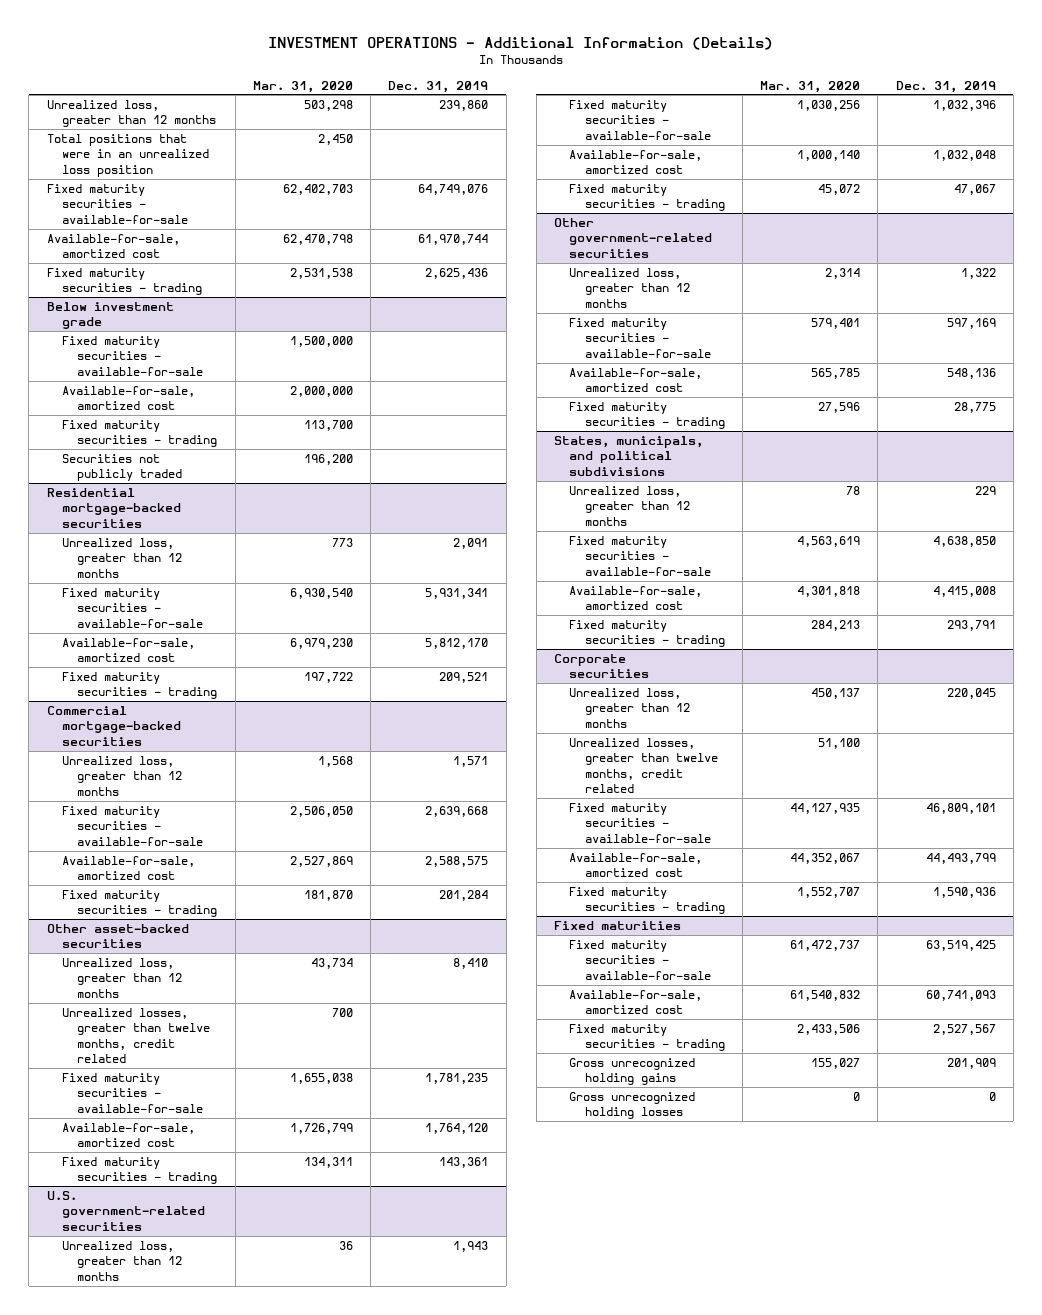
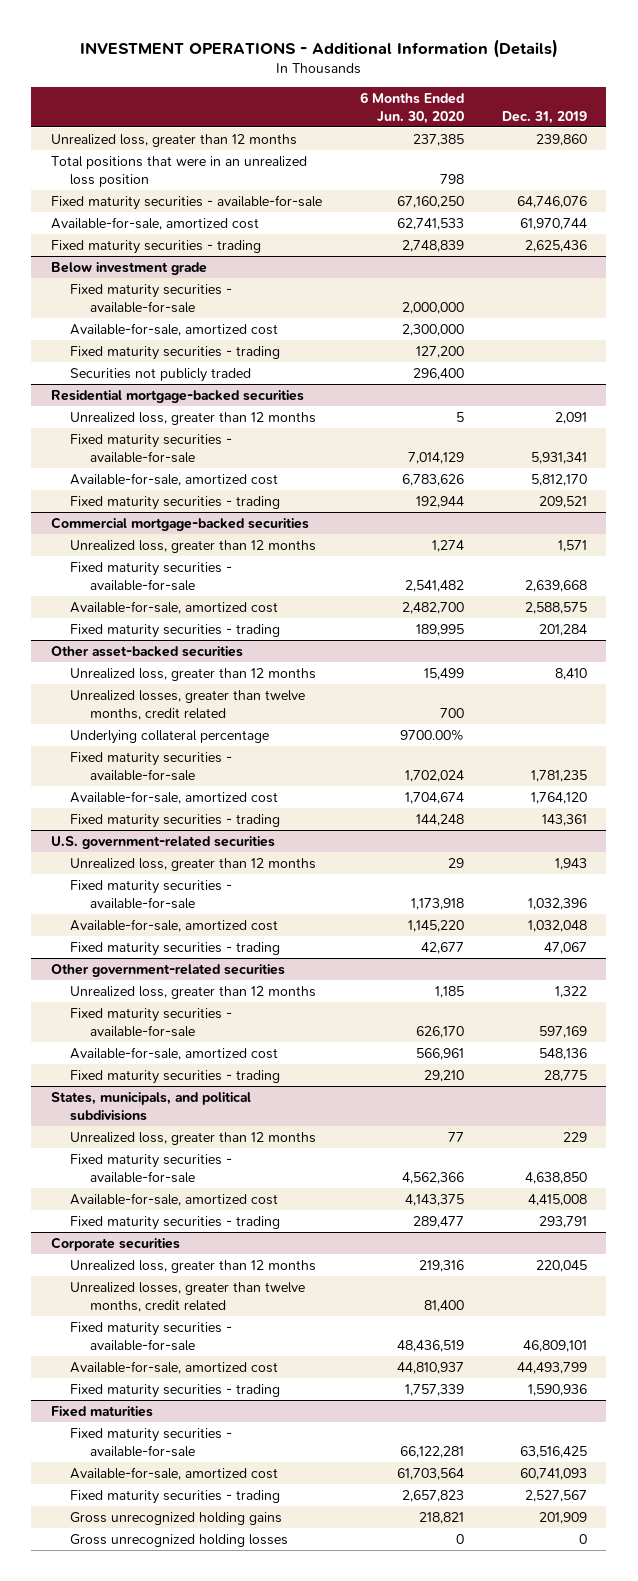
[252,80,353,93] Mar. 31, 2020 -> none
none -> [359,92,464,124] 6 Months Ended Jun. 30, 2020
[418,183,489,195] 64,749,076 -> [516,196,587,209] 64,746,076
none -> [70,730,270,745] Underlying collateral percentage
[925,939,996,951] 63,519,425 -> [519,1445,587,1458] 63,516,425

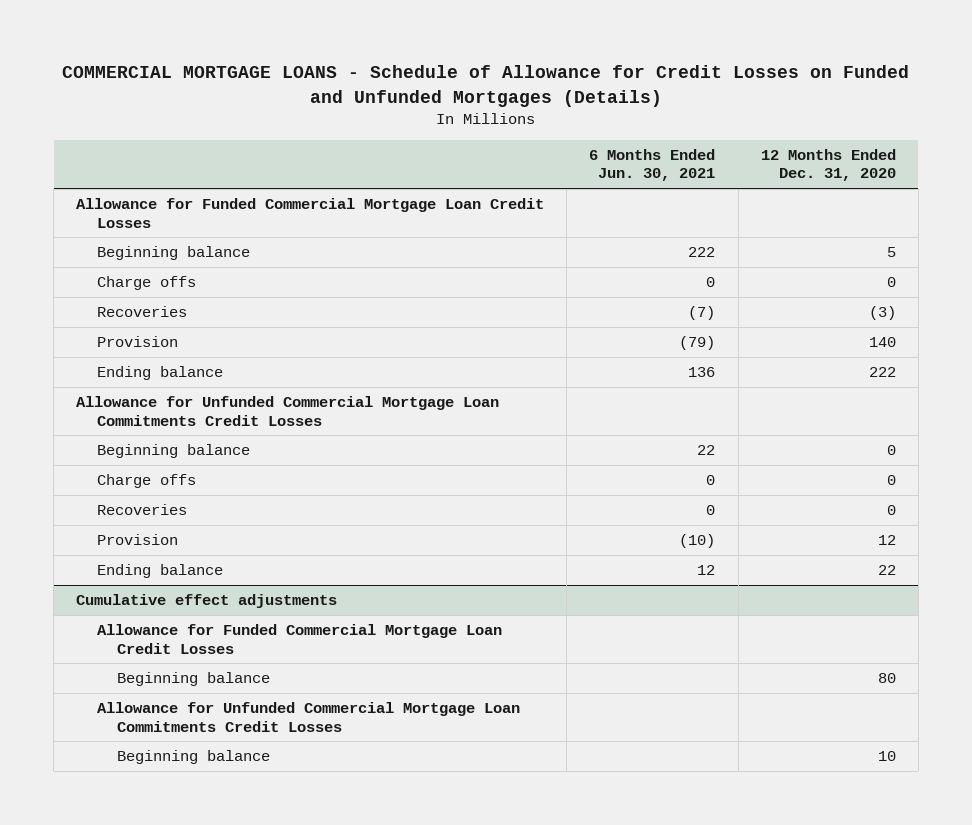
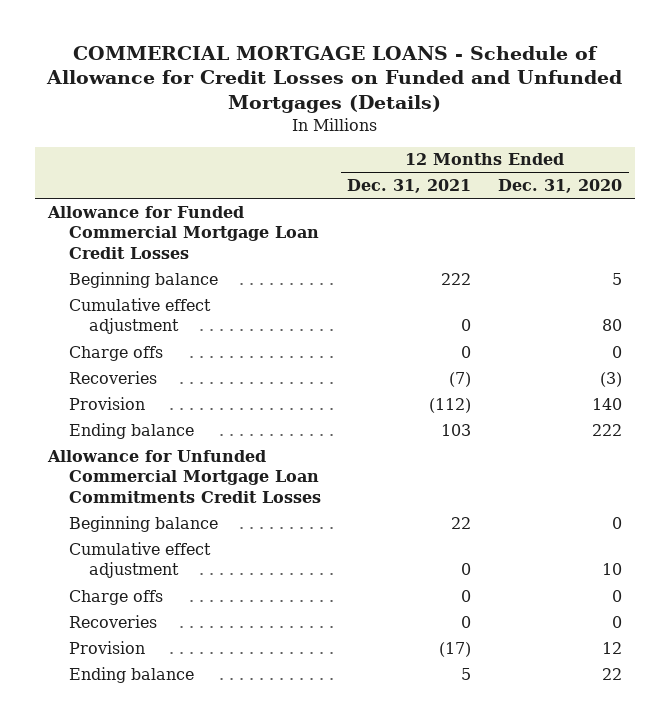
[589,148,716,182] 6 Months Ended Jun. 30, 2021 -> none
none -> [347,179,472,194] Dec. 31, 2021
none -> [68,297,211,335] Cumulative effect adjustment
none -> [68,541,211,579] Cumulative effect adjustment
[76,594,338,609] Cumulative effect adjustments -> none
[96,624,502,654] Allowance for Funded Commercial Mortgage Loan Credit Losses -> none
[116,672,270,687] Beginning balance -> none
[96,702,520,732] Allowance for Unfunded Commercial Mortgage Loan Commitments Credit Losses -> none
[116,750,270,765] Beginning balance -> none

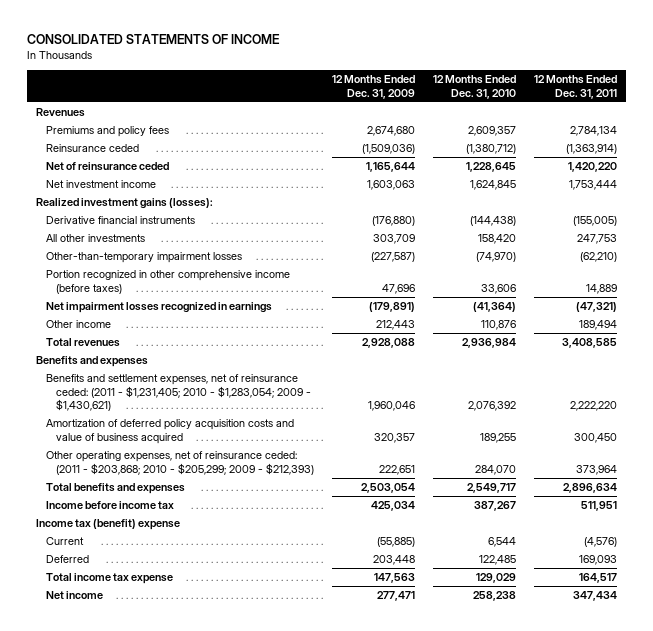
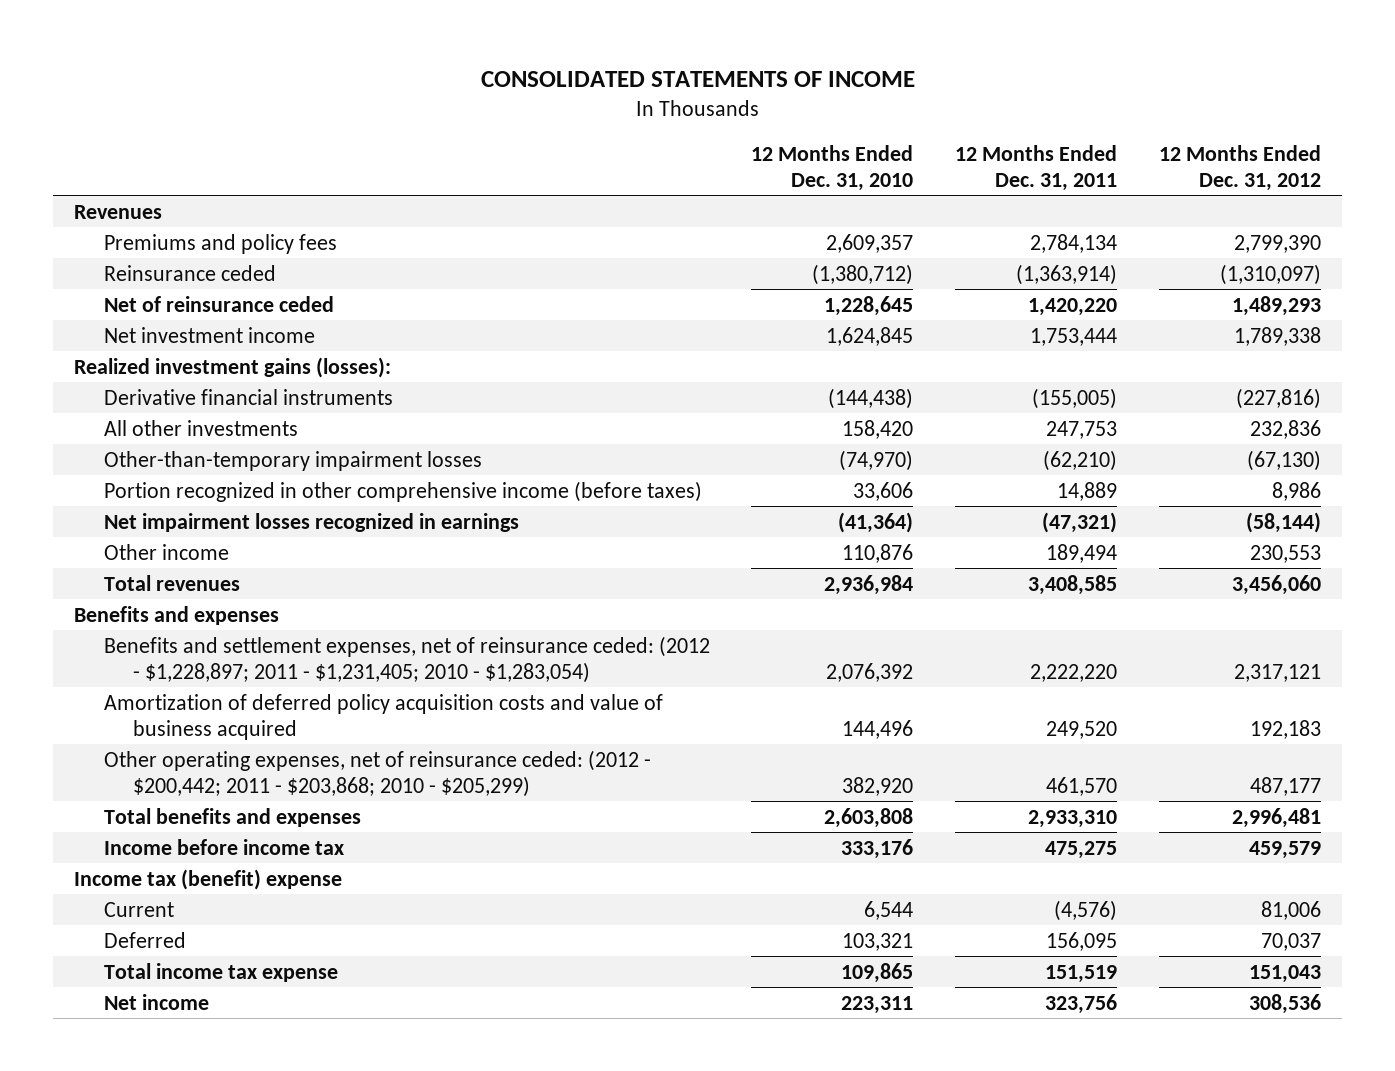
[331,75,415,99] 12 Months Ended Dec. 31, 2009 -> none
none -> [1159,144,1322,191] 12 Months Ended Dec. 31, 2012
[46,374,311,411] Benefits and settlement expenses, net of reinsurance ceded: (2011 - $1,231,405; 2010 - $1,283,054; 2009 - $1,430,621) -> [103,635,710,683] Benefits and settlement expenses, net of reinsurance ceded: (2012 - $1,228,897; 2011 - $1,231,405; 2010 - $1,283,054)
[480,432,517,443] 189,255 -> [842,719,914,739] 144,496
[574,432,618,443] 300,450 -> [1046,720,1118,739] 249,520
[46,451,314,475] Other operating expenses, net of reinsurance ceded: (2011 - $203,868; 2010 - $205,299; 2009 - $212,393) -> [103,749,651,797] Other operating expenses, net of reinsurance ceded: (2012 - $200,442; 2011 - $203,868; 2010 - $205,299)
[475,464,517,475] 284,070 -> [842,776,914,796] 382,920
[576,464,618,475] 373,964 -> [1046,776,1118,796] 461,570
[467,483,517,494] 2,549,717 -> [824,807,914,828] 2,603,808
[563,483,618,494] 2,896,634 -> [1028,809,1118,828] 2,933,310
[474,501,517,512] 387,267 -> [841,838,914,859] 333,176
[581,501,618,512] 511,951 -> [1045,840,1118,859] 475,275
[479,555,517,566] 122,485 -> [842,932,914,951] 103,321
[579,555,618,566] 169,093 -> [1046,931,1118,951] 156,095
[476,573,517,584] 129,029 -> [841,962,914,983] 109,865
[579,573,618,584] 164,517 -> [1045,964,1118,983] 151,519
[473,591,517,602] 258,238 -> [841,995,914,1014] 223,311
[573,591,618,602] 347,434 -> [1045,993,1118,1014] 323,756

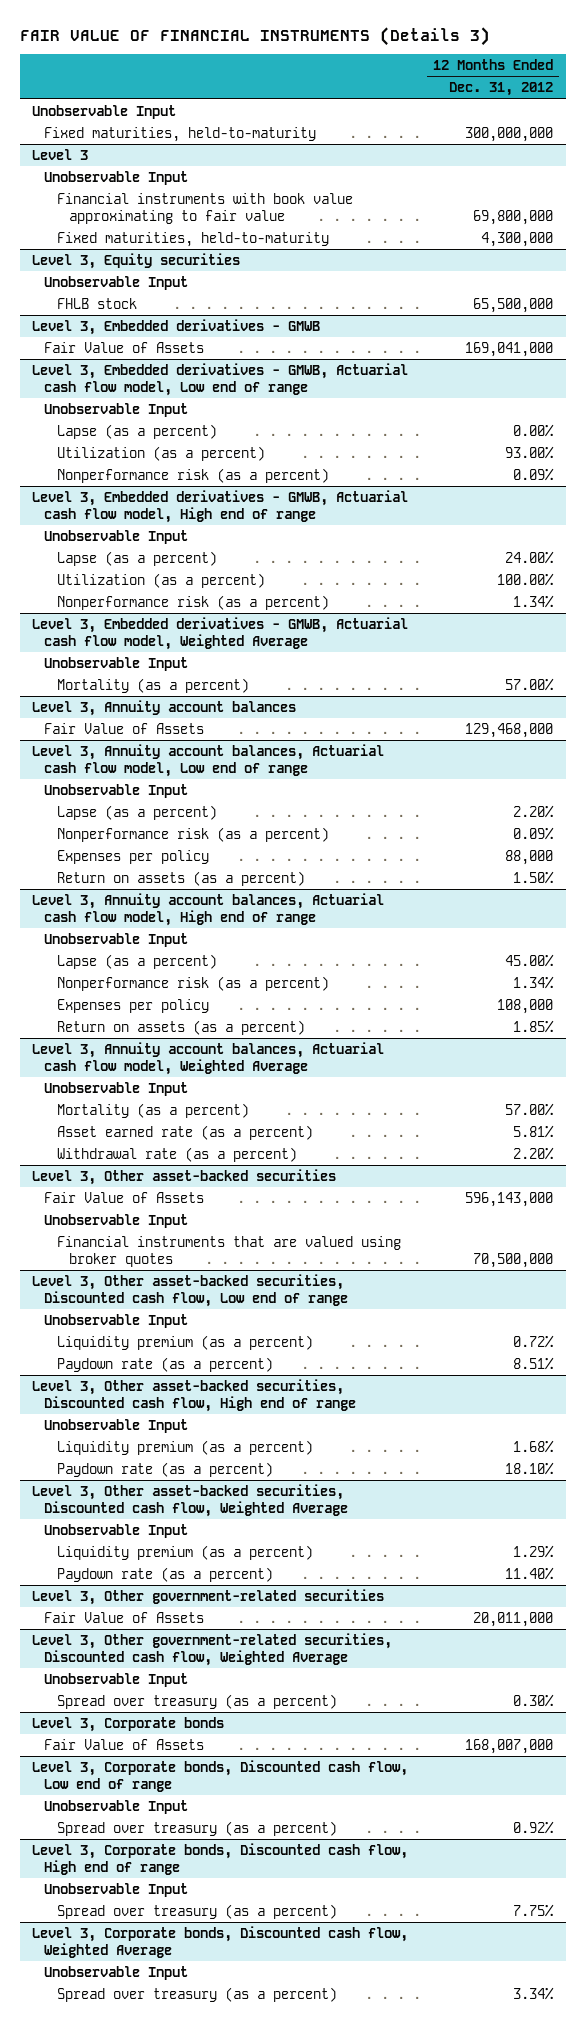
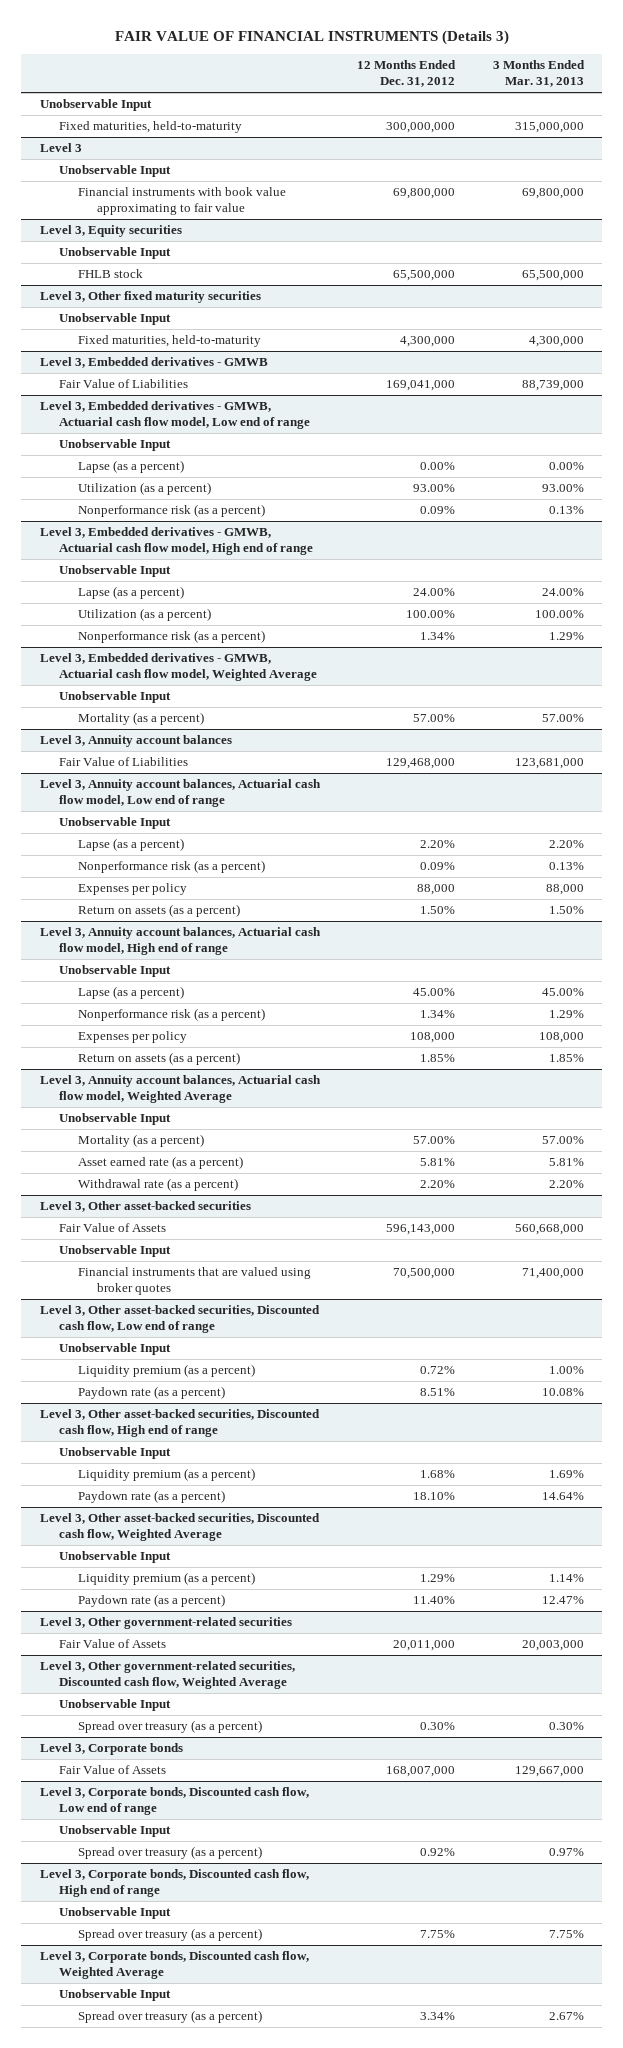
none -> [492,60,585,88] 3 Months Ended Mar. 31, 2013
[56,231,329,247] Fixed maturities, held-to-maturity -> none
none -> [39,291,261,304] Level 3, Other fixed maturity securities
none -> [58,313,171,326] Unobservable Input
none -> [77,335,261,348] Fixed maturities, held-to-maturity
[44,341,205,353] Fair Value of Assets -> [58,379,188,389] Fair Value of Liabilities
[44,722,205,734] Fair Value of Assets -> [58,757,188,767] Fair Value of Liabilities

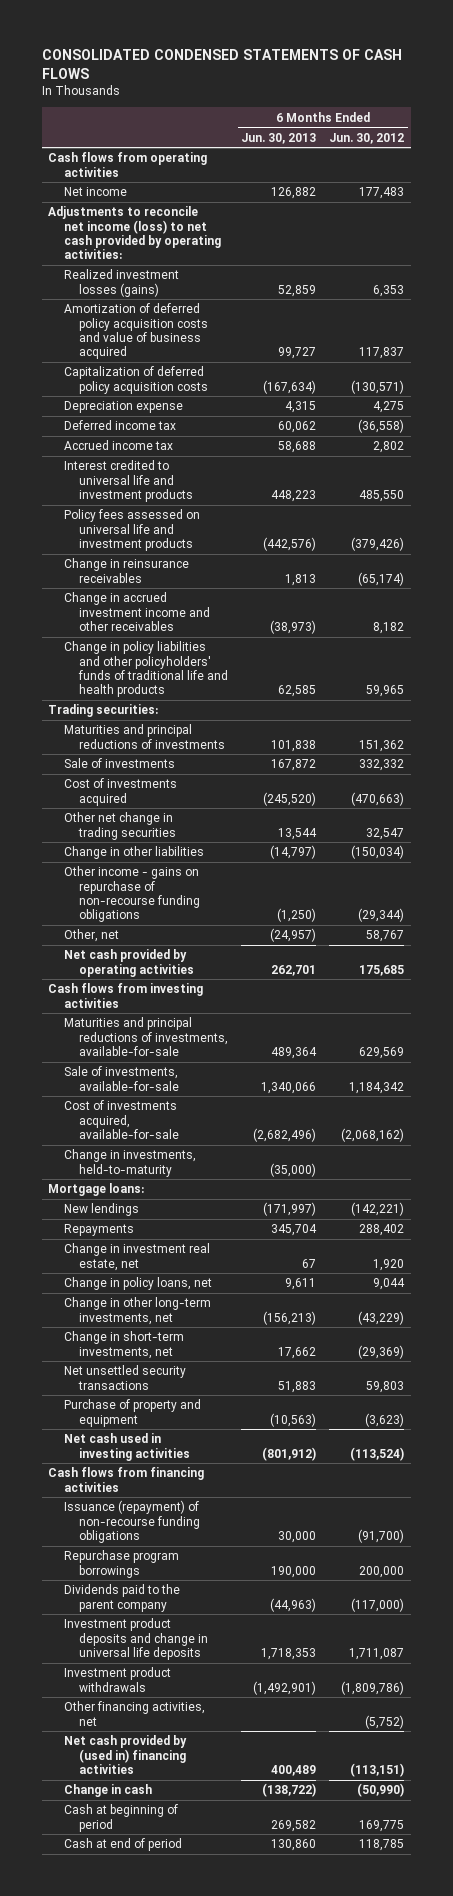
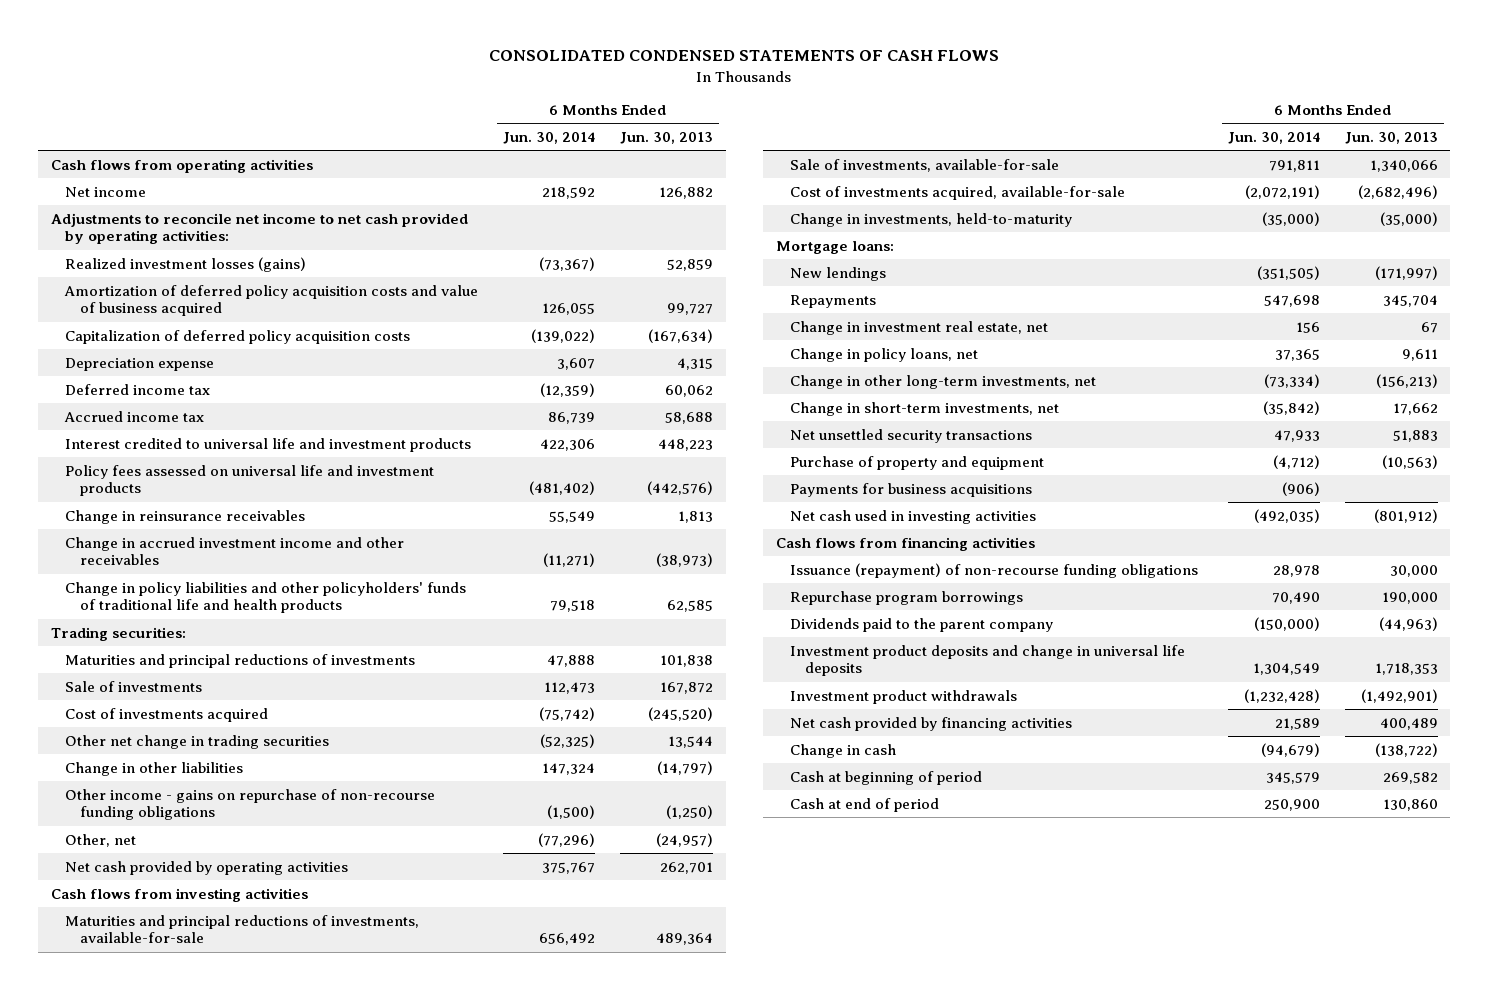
[329,132,405,144] Jun. 30, 2012 -> none
none -> [503,132,596,145] Jun. 30, 2014
[48,206,221,260] Adjustments to reconcile net income (loss) to net cash provided by operating activities: -> [50,212,468,245] Adjustments to reconcile net income to net cash provided by operating activities:
none -> [790,482,1033,497] Payments for business acquisitions
[63,1701,205,1726] Other financing activities, net -> none
[63,1735,187,1775] Net cash provided by (used in) financing activities -> [790,716,1073,731] Net cash provided by financing activities

